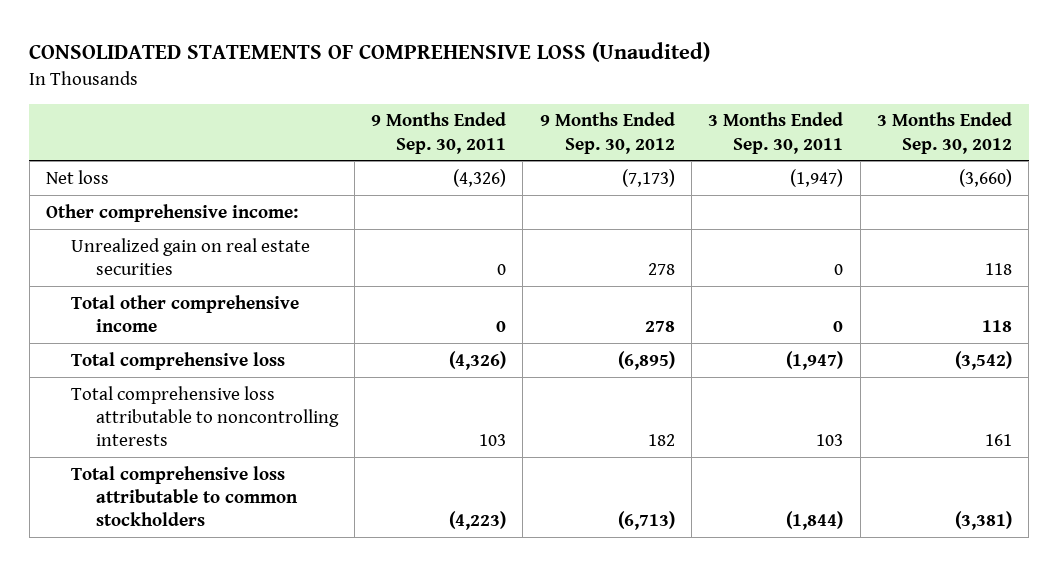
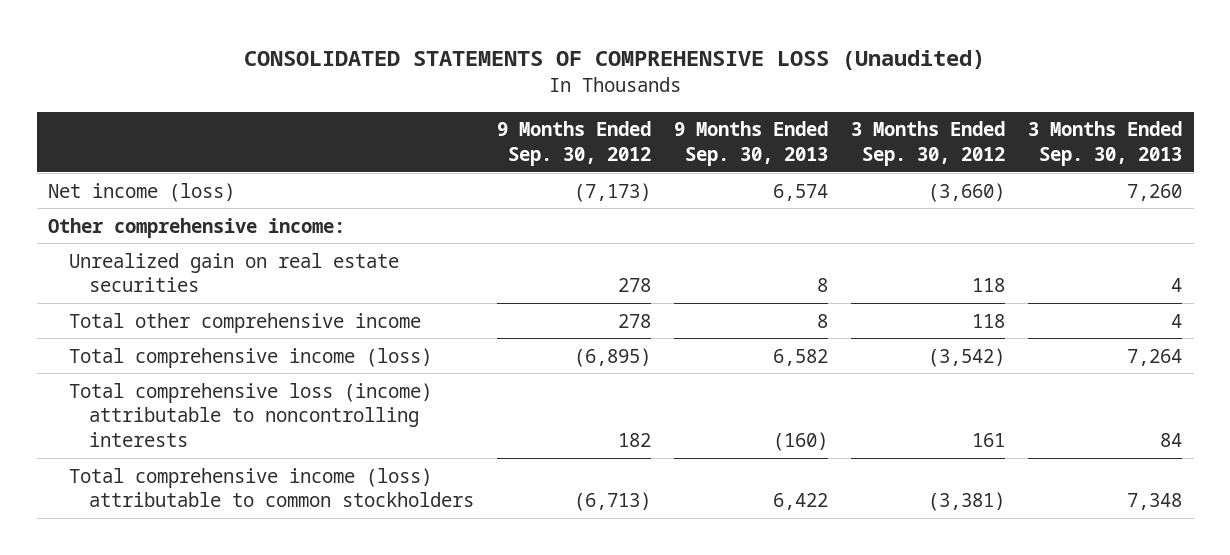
[371,112,507,154] 9 Months Ended Sep. 30, 2011 -> none
[708,112,844,154] 3 Months Ended Sep. 30, 2011 -> none
none -> [673,121,828,166] 9 Months Ended Sep. 30, 2013
none -> [1028,121,1183,166] 3 Months Ended Sep. 30, 2013
[46,169,110,184] Net loss -> [48,182,236,202] Net income (loss)
[70,351,285,370] Total comprehensive loss -> [68,347,432,368] Total comprehensive income (loss)
[70,385,339,446] Total comprehensive loss attributable to noncontrolling interests -> [68,382,432,448] Total comprehensive loss (income) attributable to noncontrolling interests
[70,465,298,526] Total comprehensive loss attributable to common stockholders -> [68,467,474,508] Total comprehensive income (loss) attributable to common stockholders

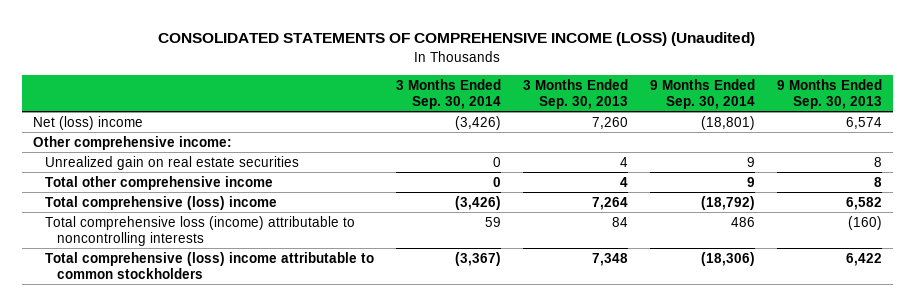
[244,50,986,71] CONSOLIDATED STATEMENTS OF COMPREHENSIVE LOSS (Unaudited) -> [158,32,756,47] CONSOLIDATED STATEMENTS OF COMPREHENSIVE INCOME (LOSS) (Unaudited)
[496,121,651,166] 9 Months Ended Sep. 30, 2012 -> none
[851,121,1006,166] 3 Months Ended Sep. 30, 2012 -> none
none -> [396,78,502,110] 3 Months Ended Sep. 30, 2014
none -> [649,78,755,110] 9 Months Ended Sep. 30, 2014
[48,182,236,202] Net income (loss) -> [33,115,144,130] Net (loss) income
[68,347,432,368] Total comprehensive income (loss) -> [45,195,278,210] Total comprehensive (loss) income
[68,467,474,508] Total comprehensive income (loss) attributable to common stockholders -> [45,251,375,280] Total comprehensive (loss) income attributable to common stockholders

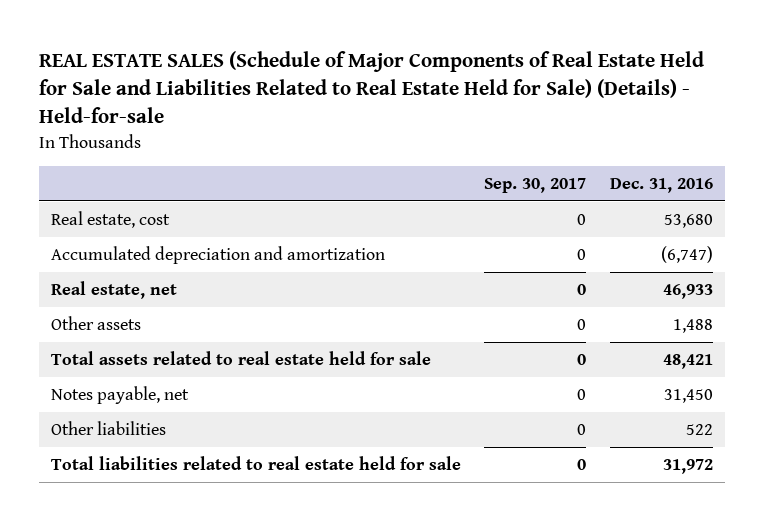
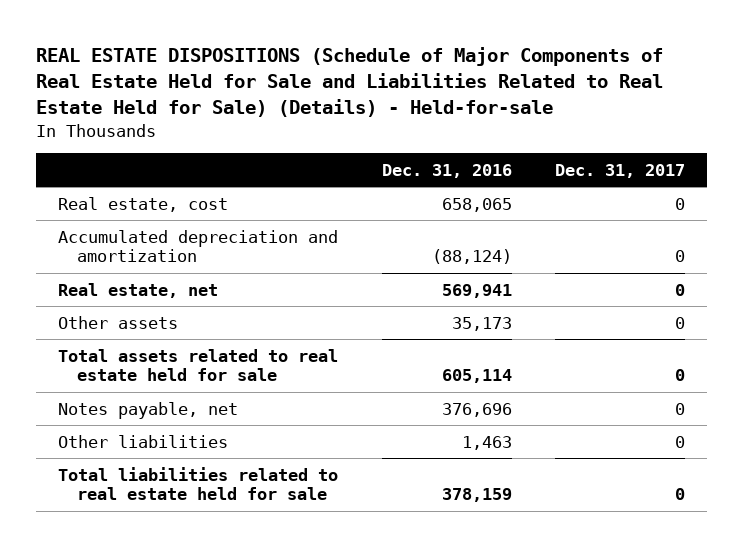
[38,51,704,124] REAL ESTATE SALES (Schedule of Major Components of Real Estate Held for Sale and Liabilities Related to Real Estate Held for Sale) (Details) - Held-for-sale -> [36,47,664,118] REAL ESTATE DISPOSITIONS (Schedule of Major Components of Real Estate Held for Sale and Liabilities Related to Real Estate Held for Sale) (Details) - Held-for-sale
[484,178,587,194] Sep. 30, 2017 -> none
none -> [555,163,686,178] Dec. 31, 2017
[664,213,714,228] 53,680 -> [441,197,512,212] 658,065
[661,245,714,263] (6,747) -> [431,249,512,265] (88,124)
[663,283,714,299] 46,933 -> [441,283,512,298] 569,941
[673,318,714,333] 1,488 -> [451,316,512,331] 35,173
[663,353,714,369] 48,421 -> [441,369,512,384] 605,114
[664,388,714,403] 31,450 -> [441,402,512,417] 376,696
[686,423,714,435] 522 -> [461,435,512,450] 1,463
[663,458,714,474] 31,972 -> [441,488,512,503] 378,159

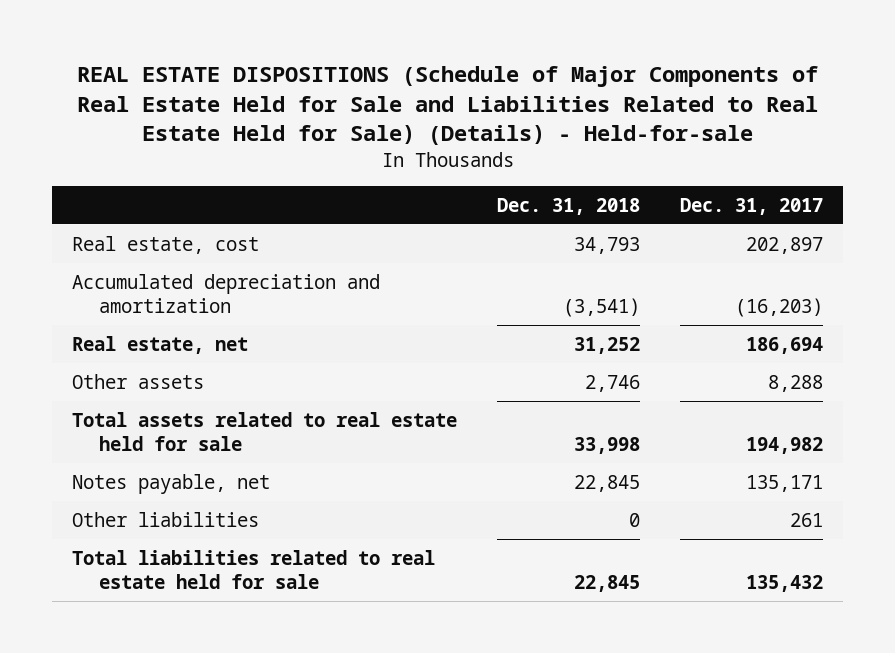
[381,163,512,178] Dec. 31, 2016 -> none
none -> [497,197,641,215] Dec. 31, 2018
[675,197,686,210] 0 -> [746,236,824,254] 202,897
[675,250,686,263] 0 -> [735,297,824,317] (16,203)
[675,283,686,296] 0 -> [746,336,824,354] 186,694
[675,316,686,329] 0 -> [768,374,824,392] 8,288
[675,369,686,382] 0 -> [746,436,824,454] 194,982
[675,402,686,415] 0 -> [746,474,824,492] 135,171
[675,435,686,448] 0 -> [790,512,824,527] 261
[675,488,686,501] 0 -> [746,574,824,592] 135,432

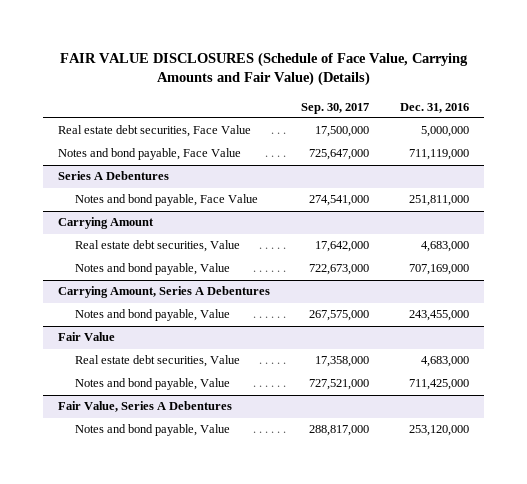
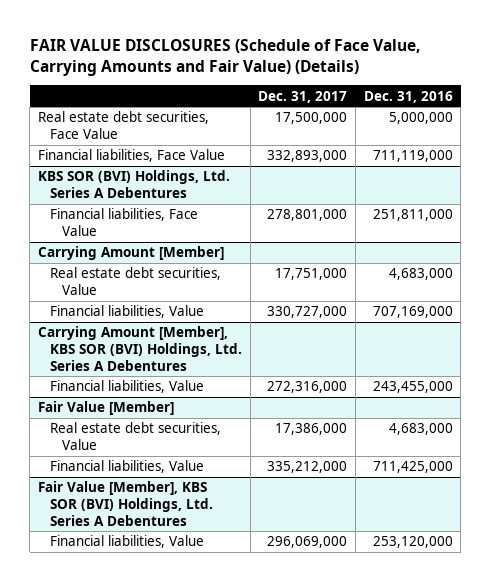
[301,102,370,114] Sep. 30, 2017 -> none
none -> [258,90,348,103] Dec. 31, 2017
[58,148,242,161] Notes and bond payable, Face Value -> [37,149,225,163] Financial liabilities, Face Value
[58,171,170,181] Series A Debentures -> [37,170,230,199] KBS SOR (BVI) Holdings, Ltd. Series A Debentures
[74,194,258,207] Notes and bond payable, Face Value -> [50,208,199,237] Financial liabilities, Face Value
[58,217,155,230] Carrying Amount -> [37,246,224,261] Carrying Amount [Member]
[58,286,271,299] Carrying Amount, Series A Debentures -> none
[74,263,230,276] Notes and bond payable, Value -> [50,305,205,319] Financial liabilities, Value
none -> [37,326,243,371] Carrying Amount [Member], KBS SOR (BVI) Holdings, Ltd. Series A Debentures
[74,309,230,322] Notes and bond payable, Value -> [50,380,205,394] Financial liabilities, Value
[58,332,116,342] Fair Value -> [37,401,174,416] Fair Value [Member]
[58,401,233,413] Fair Value, Series A Debentures -> none
[74,378,230,391] Notes and bond payable, Value -> [50,460,205,474] Financial liabilities, Value
none -> [37,481,214,526] Fair Value [Member], KBS SOR (BVI) Holdings, Ltd. Series A Debentures
[74,424,230,437] Notes and bond payable, Value -> [50,535,205,549] Financial liabilities, Value

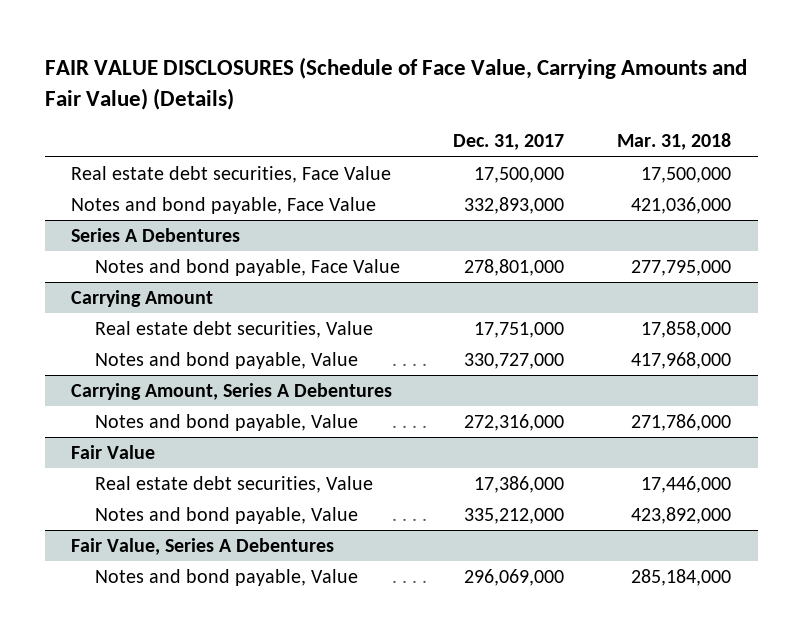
[363,90,453,103] Dec. 31, 2016 -> none
none -> [617,133,732,151] Mar. 31, 2018
[37,149,225,163] Financial liabilities, Face Value -> [71,196,377,214] Notes and bond payable, Face Value
[37,170,230,199] KBS SOR (BVI) Holdings, Ltd. Series A Debentures -> [71,227,241,242] Series A Debentures
[50,208,199,237] Financial liabilities, Face Value -> [95,258,401,276] Notes and bond payable, Face Value
[37,246,224,261] Carrying Amount [Member] -> [71,289,214,307] Carrying Amount
[37,326,243,371] Carrying Amount [Member], KBS SOR (BVI) Holdings, Ltd. Series A Debentures -> none
[50,305,205,319] Financial liabilities, Value -> [95,351,359,369] Notes and bond payable, Value
none -> [71,382,393,400] Carrying Amount, Series A Debentures
[50,380,205,394] Financial liabilities, Value -> [95,413,359,431] Notes and bond payable, Value
[37,401,174,416] Fair Value [Member] -> [71,444,156,459] Fair Value
[37,481,214,526] Fair Value [Member], KBS SOR (BVI) Holdings, Ltd. Series A Debentures -> none
[50,460,205,474] Financial liabilities, Value -> [95,506,359,524] Notes and bond payable, Value
none -> [71,537,335,555] Fair Value, Series A Debentures
[50,535,205,549] Financial liabilities, Value -> [95,568,359,586] Notes and bond payable, Value

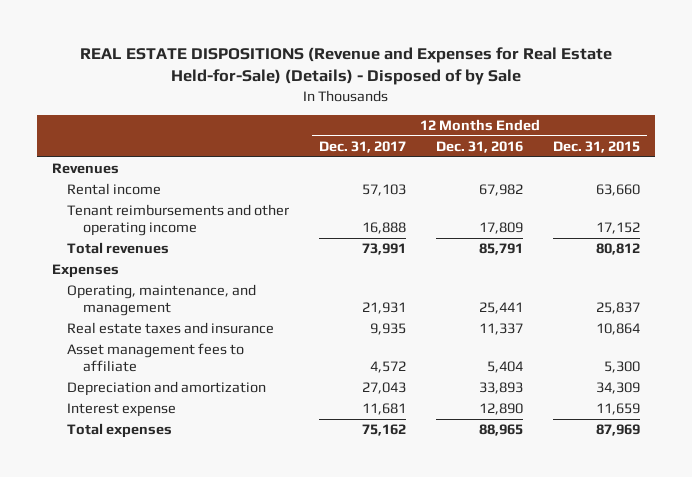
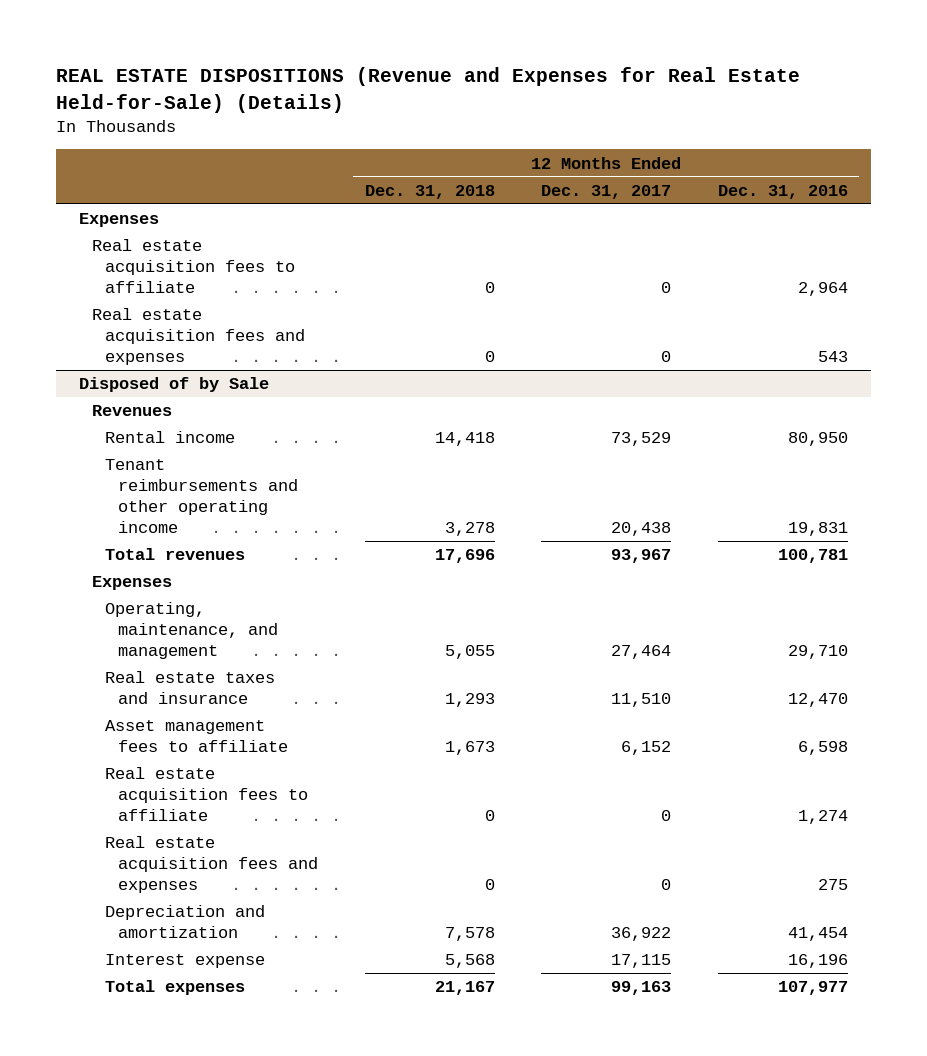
[79,47,612,86] REAL ESTATE DISPOSITIONS (Revenue and Expenses for Real Estate Held-for-Sale) (Details) - Disposed of by Sale -> [55,67,800,114] REAL ESTATE DISPOSITIONS (Revenue and Expenses for Real Estate Held-for-Sale) (Details)
[552,141,640,154] Dec. 31, 2015 -> none
none -> [364,184,495,199] Dec. 31, 2018
none -> [79,213,160,228] Expenses
none -> [92,239,296,294] Real estate acquisition fees to affiliate
none -> [92,308,306,366] Real estate acquisition fees and expenses
none -> [79,377,270,393] Disposed of by Sale
[362,184,407,197] 57,103 -> [611,432,672,447] 73,529
[479,184,524,197] 67,982 -> [787,432,848,447] 80,950
[362,222,407,235] 16,888 -> [611,522,672,537] 20,438
[479,222,524,235] 17,809 -> [787,522,848,537] 19,831
[362,243,407,256] 73,991 -> [611,549,672,564] 93,967
[479,243,524,256] 85,791 -> [777,549,848,564] 100,781
[362,302,407,315] 21,931 -> [611,645,672,660] 27,464
[479,302,524,315] 25,441 -> [787,645,848,660] 29,710
[370,323,407,336] 9,935 -> [611,693,672,708] 11,510
[479,323,524,336] 11,337 -> [787,693,848,708] 12,470
[370,361,407,374] 4,572 -> [621,741,672,756] 6,152
[487,361,524,374] 5,404 -> [797,741,848,756] 6,598
none -> [105,767,309,822] Real estate acquisition fees to affiliate
none -> [105,836,319,894] Real estate acquisition fees and expenses
[362,382,407,395] 27,043 -> [611,927,672,942] 36,922
[479,382,524,395] 33,893 -> [787,927,848,942] 41,454
[362,403,407,416] 11,681 -> [611,954,672,969] 17,115
[479,403,524,416] 12,890 -> [787,954,848,969] 16,196
[362,424,407,437] 75,162 -> [611,981,672,996] 99,163
[479,424,524,437] 88,965 -> [777,981,848,996] 107,977

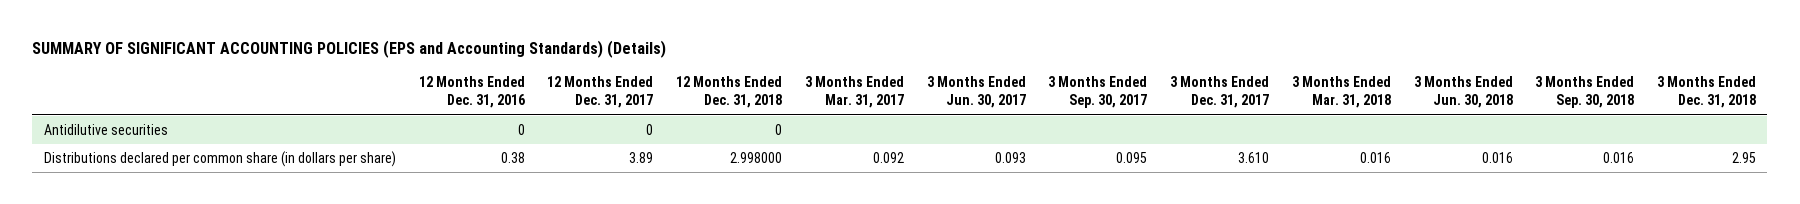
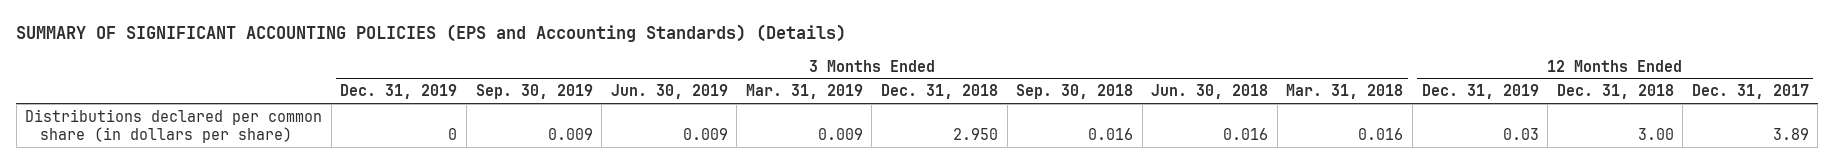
[418,76,525,109] 12 Months Ended Dec. 31, 2016 -> none
[804,76,904,109] 3 Months Ended Mar. 31, 2017 -> none
[926,76,1026,109] 3 Months Ended Jun. 30, 2017 -> none
[1048,76,1148,109] 3 Months Ended Sep. 30, 2017 -> none
[1170,76,1270,109] 3 Months Ended Dec. 31, 2017 -> none
none -> [340,84,458,100] Dec. 31, 2019
none -> [475,84,593,100] Sep. 30, 2019
none -> [610,84,728,100] Jun. 30, 2019
none -> [745,84,863,100] Mar. 31, 2019
none -> [1421,84,1539,100] Dec. 31, 2019
[43,124,168,136] Antidilutive securities -> none
[730,152,783,164] 2.998000 -> [1637,128,1674,141] 3.00
[1732,152,1757,164] 2.95 -> [952,128,998,141] 2.950

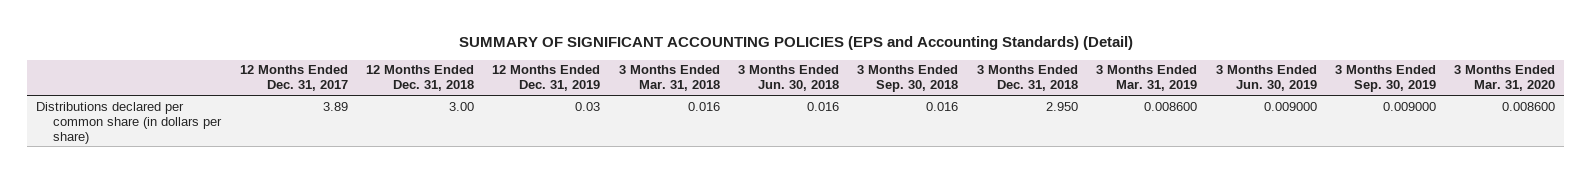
[16,24,847,43] SUMMARY OF SIGNIFICANT ACCOUNTING POLICIES (EPS and Accounting Standards) (Details) -> [458,35,1133,50] SUMMARY OF SIGNIFICANT ACCOUNTING POLICIES (EPS and Accounting Standards) (Detail)
[340,84,458,100] Dec. 31, 2019 -> none
none -> [1454,65,1556,92] 3 Months Ended Mar. 31, 2020
[547,128,593,141] 0.009 -> [1382,101,1436,111] 0.009000
[682,128,728,141] 0.009 -> [1263,101,1317,111] 0.009000
[817,128,863,141] 0.009 -> [1144,101,1198,111] 0.008600

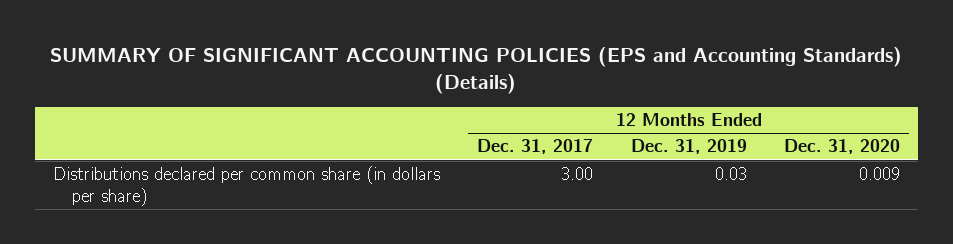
[458,35,1133,50] SUMMARY OF SIGNIFICANT ACCOUNTING POLICIES (EPS and Accounting Standards) (Detail) -> [50,47,903,95] SUMMARY OF SIGNIFICANT ACCOUNTING POLICIES (EPS and Accounting Standards) (Details)
[365,65,474,92] 12 Months Ended Dec. 31, 2018 -> none
[618,65,720,92] 3 Months Ended Mar. 31, 2018 -> none
[738,65,840,92] 3 Months Ended Jun. 30, 2018 -> none
[857,65,959,93] 3 Months Ended Sep. 30, 2018 -> none
[976,65,1078,92] 3 Months Ended Dec. 31, 2018 -> none
[1096,65,1198,92] 3 Months Ended Mar. 31, 2019 -> none
[1215,65,1317,92] 3 Months Ended Jun. 30, 2019 -> none
[1334,65,1436,93] 3 Months Ended Sep. 30, 2019 -> none
[1454,65,1556,92] 3 Months Ended Mar. 31, 2020 -> none
none -> [783,139,900,155] Dec. 31, 2020
[322,101,348,111] 3.89 -> [561,167,594,181] 3.00

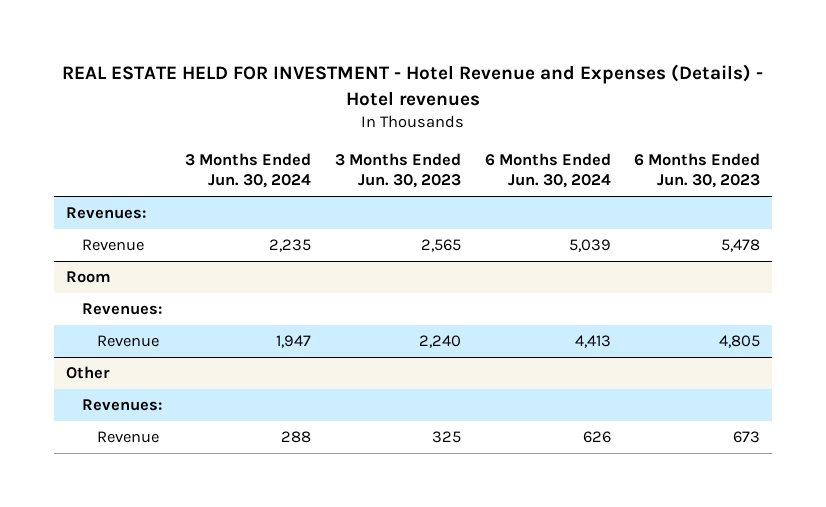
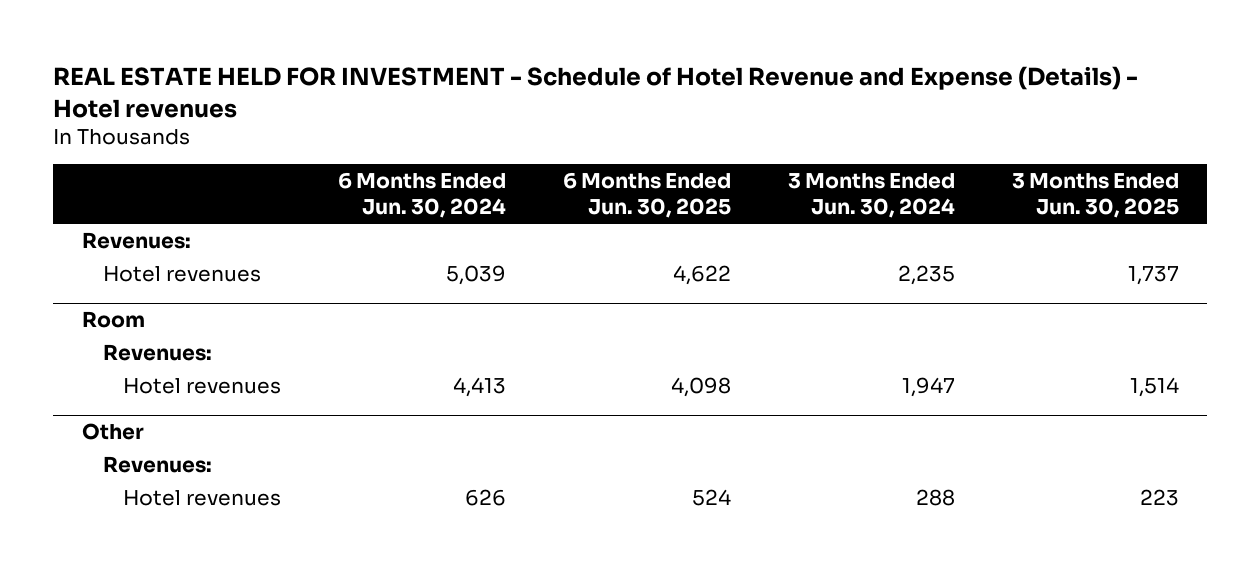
[62,64,764,106] REAL ESTATE HELD FOR INVESTMENT - Hotel Revenue and Expenses (Details) - Hotel revenues -> [53,65,1139,118] REAL ESTATE HELD FOR INVESTMENT - Schedule of Hotel Revenue and Expense (Details) - Hotel revenues
[335,152,462,189] 3 Months Ended Jun. 30, 2023 -> none
[634,152,761,189] 6 Months Ended Jun. 30, 2023 -> none
none -> [562,172,731,219] 6 Months Ended Jun. 30, 2025
none -> [1011,173,1179,219] 3 Months Ended Jun. 30, 2025
[81,239,144,252] Revenue -> [102,265,261,282] Hotel revenues
[97,335,160,348] Revenue -> [123,377,282,394] Hotel revenues
[97,431,160,444] Revenue -> [123,489,282,506] Hotel revenues

